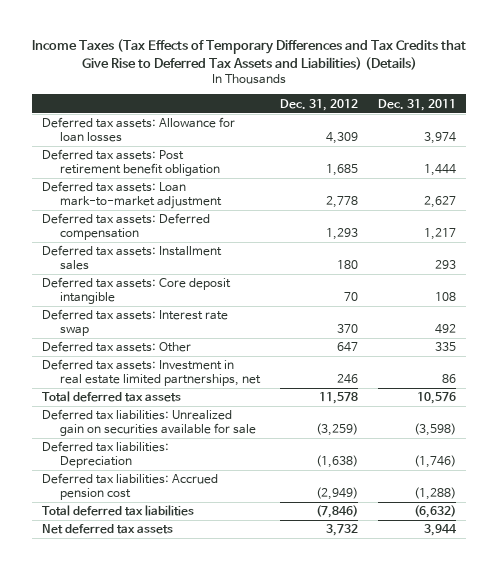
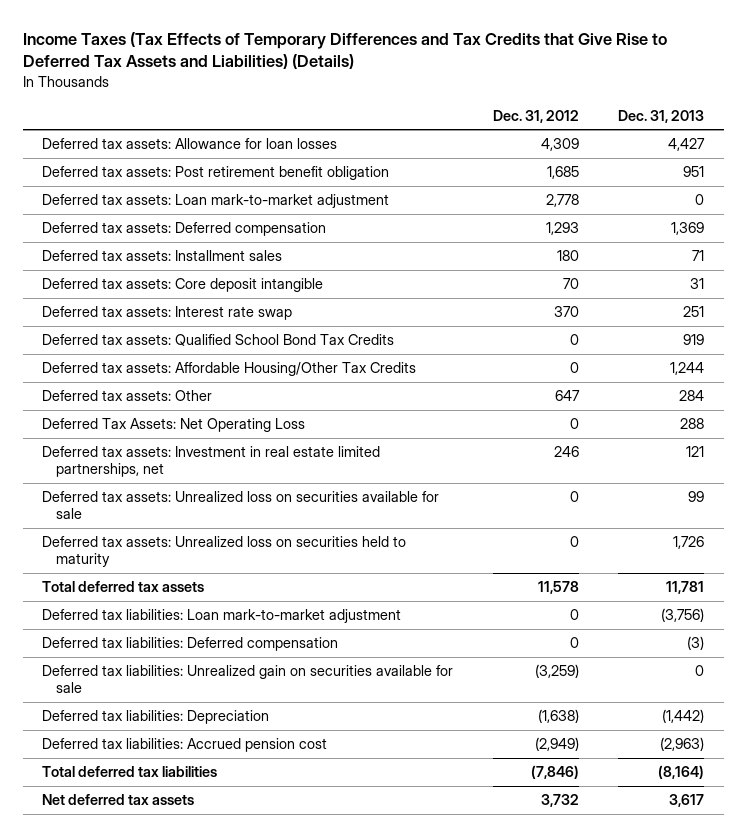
[377,98,456,111] Dec. 31, 2011 -> none
none -> [617,109,704,123] Dec. 31, 2013
none -> [42,334,395,347] Deferred tax assets: Qualified School Bond Tax Credits
none -> [42,362,417,377] Deferred tax assets: Affordable Housing/Other Tax Credits
none -> [42,418,306,433] Deferred Tax Assets: Net Operating Loss
none -> [42,491,440,520] Deferred tax assets: Unrealized loss on securities available for sale
none -> [42,536,407,568] Deferred tax assets: Unrealized loss on securities held to maturity
none -> [42,609,402,624] Deferred tax liabilities: Loan mark-to-market adjustment
none -> [42,637,339,652] Deferred tax liabilities: Deferred compensation

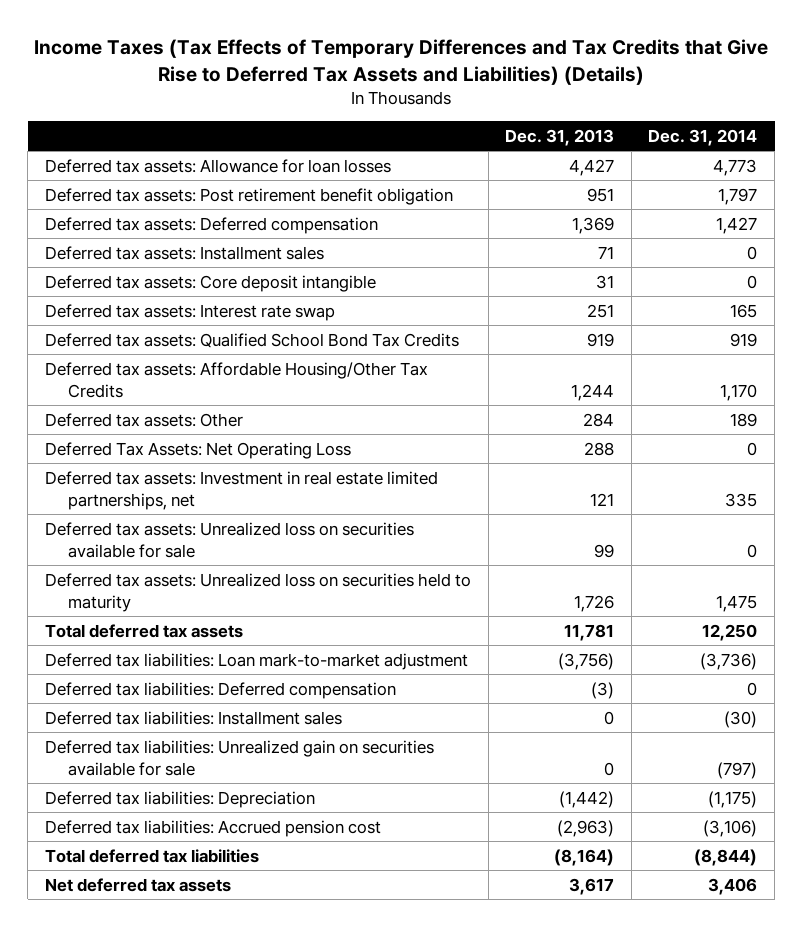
[492,109,579,123] Dec. 31, 2012 -> none
none -> [648,128,758,146] Dec. 31, 2014
[42,194,390,209] Deferred tax assets: Loan mark-to-market adjustment -> none
none -> [44,710,342,725] Deferred tax liabilities: Installment sales

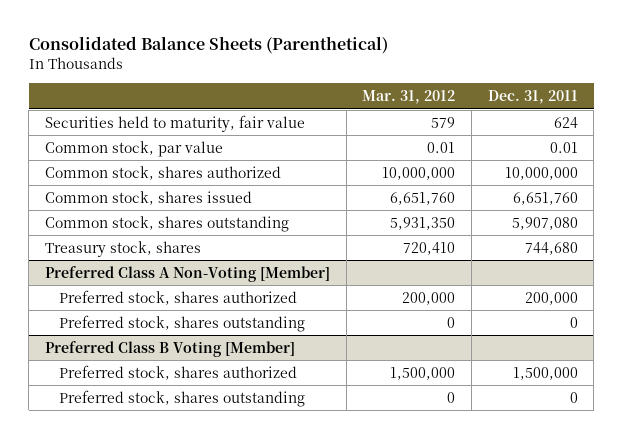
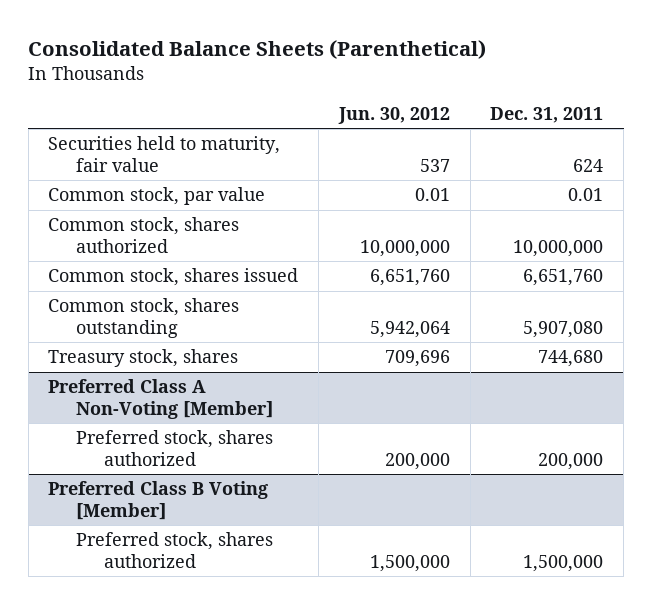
[362,90,456,105] Mar. 31, 2012 -> none
none -> [337,106,450,124] Jun. 30, 2012
[59,314,306,332] Preferred stock, shares outstanding -> none
[59,389,306,407] Preferred stock, shares outstanding -> none

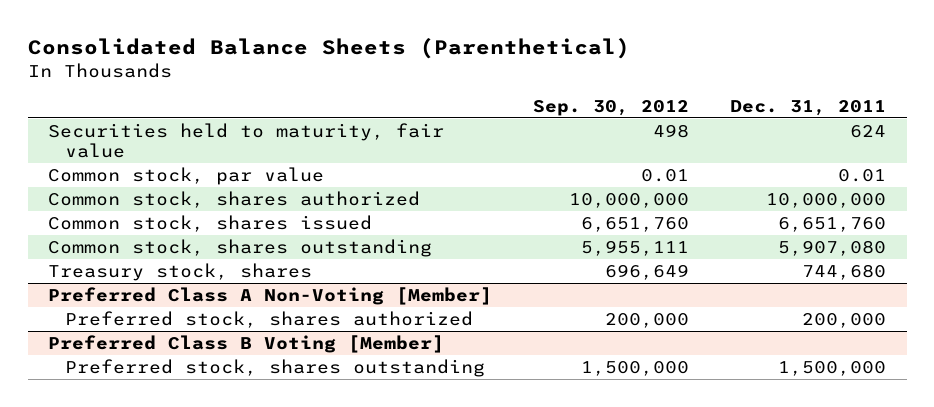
[337,106,450,124] Jun. 30, 2012 -> none
none -> [533,99,690,116] Sep. 30, 2012
[76,532,274,568] Preferred stock, shares authorized -> [65,359,486,378] Preferred stock, shares outstanding

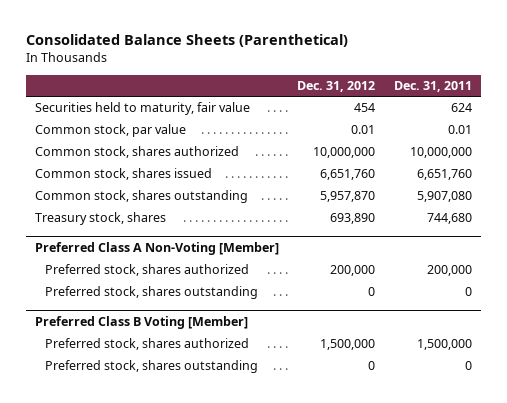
[533,99,690,116] Sep. 30, 2012 -> none
none -> [297,80,376,92] Dec. 31, 2012
none -> [45,286,259,300] Preferred stock, shares outstanding
none -> [45,338,250,351] Preferred stock, shares authorized
[778,361,887,377] 1,500,000 -> [464,361,472,371] 0

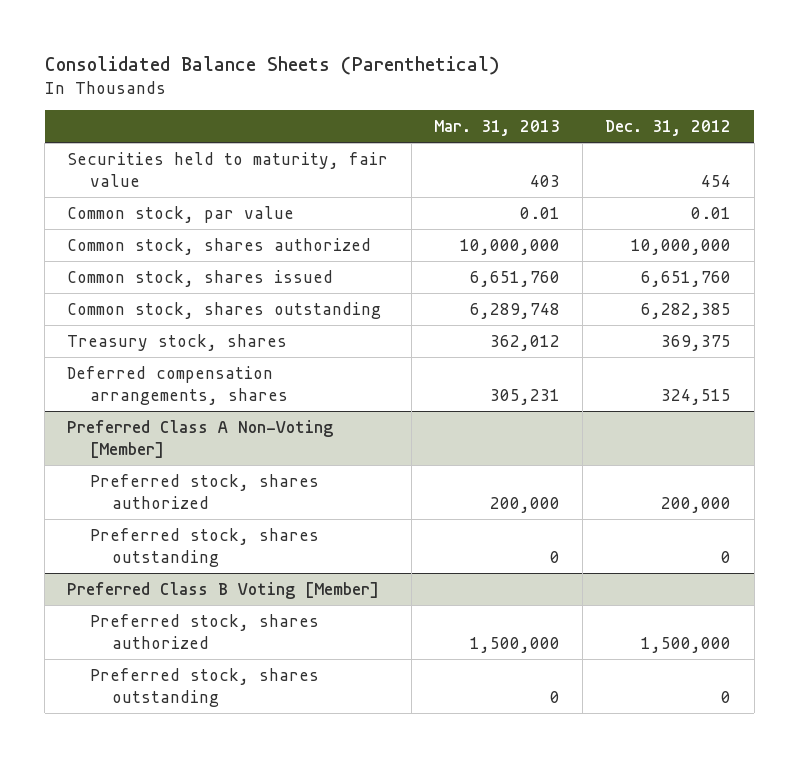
[393,80,472,92] Dec. 31, 2011 -> none
none -> [433,120,560,137] Mar. 31, 2013
[320,191,376,203] 5,957,870 -> [641,302,732,319] 6,282,385
[330,213,376,225] 693,890 -> [661,334,732,351] 369,375
none -> [67,365,288,405] Deferred compensation arrangements, shares

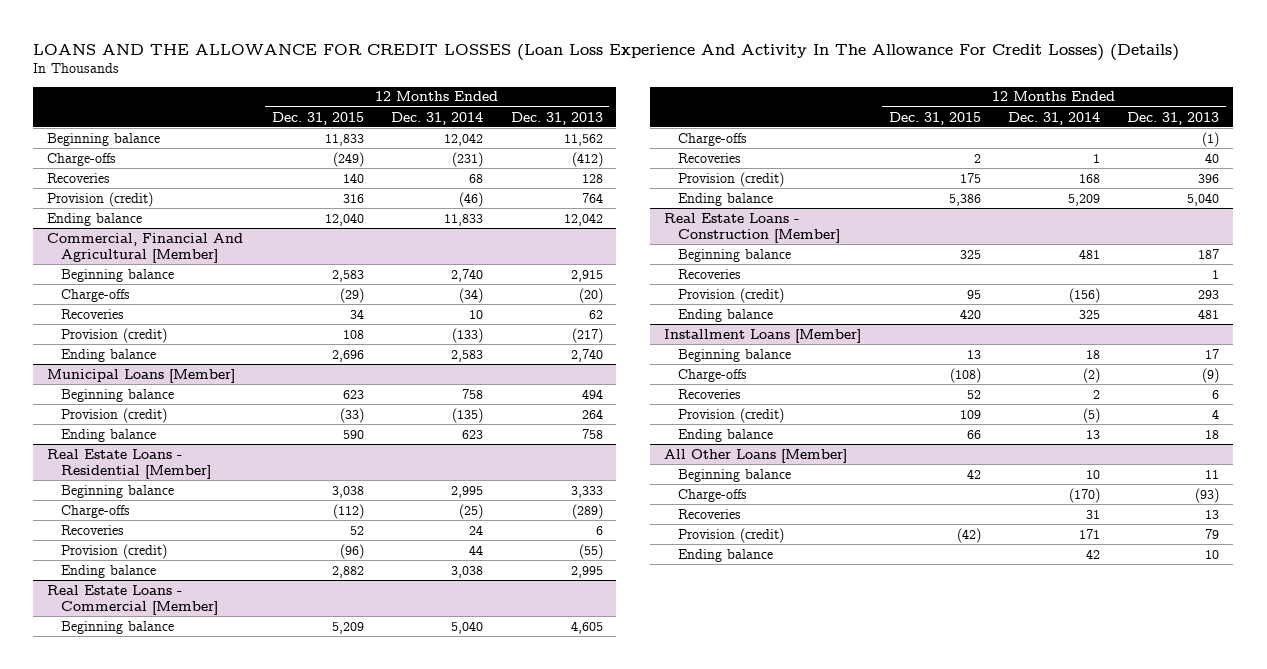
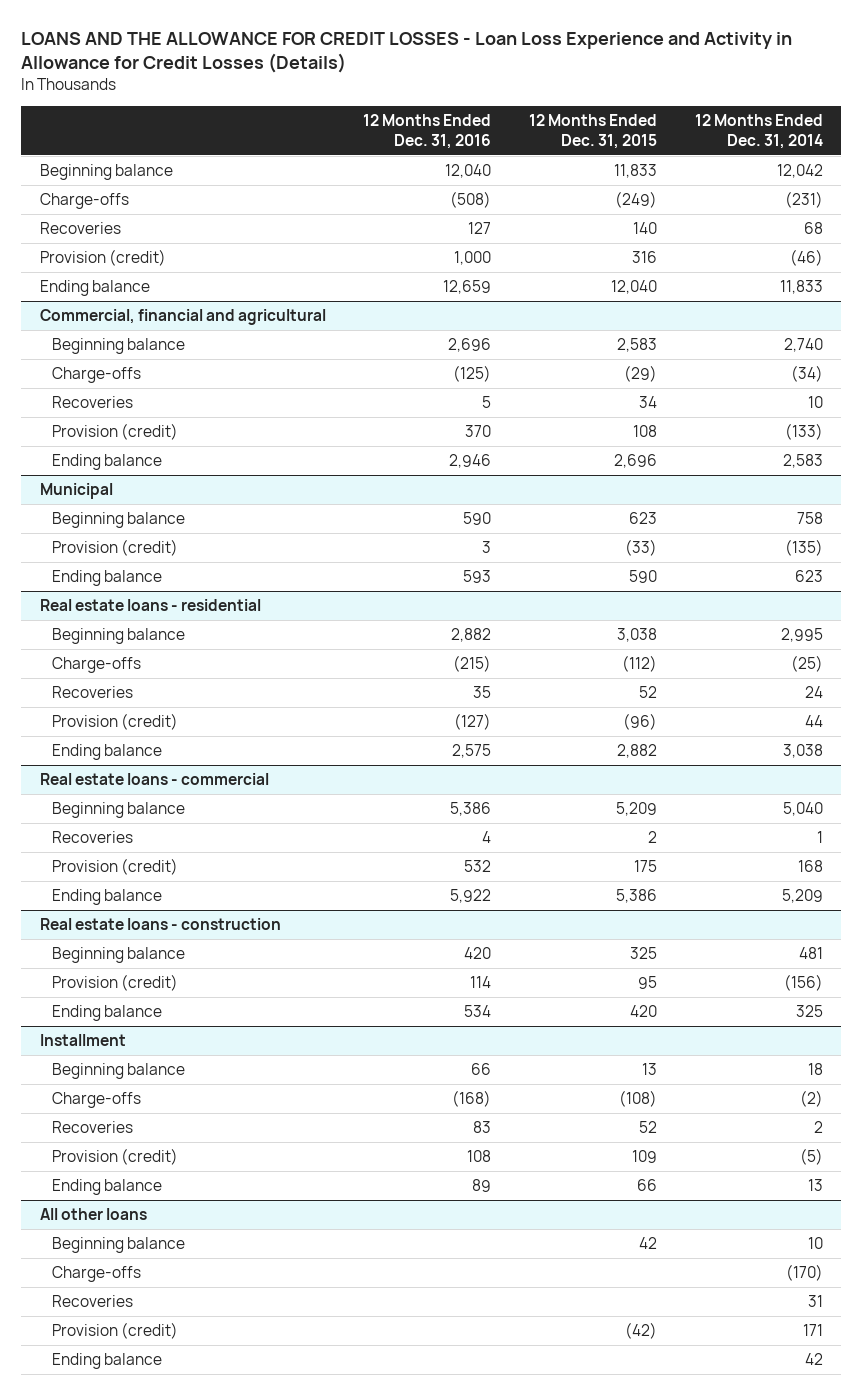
[33,43,1180,61] LOANS AND THE ALLOWANCE FOR CREDIT LOSSES (Loan Loss Experience And Activity In The Allowance For Credit Losses) (Details) -> [20,32,792,74] LOANS AND THE ALLOWANCE FOR CREDIT LOSSES - Loan Loss Experience and Activity in Allowance for Credit Losses (Details)
[510,111,603,125] Dec. 31, 2013 -> none
none -> [363,114,492,149] 12 Months Ended Dec. 31, 2016
[47,232,244,263] Commercial, Financial And Agricultural [Member] -> [39,309,326,326] Commercial, financial and agricultural
[47,368,236,383] Municipal Loans [Member] -> [39,483,113,500] Municipal
[47,448,212,479] Real Estate Loans - Residential [Member] -> [39,599,261,612] Real estate loans - residential
[47,584,219,615] Real Estate Loans - Commercial [Member] -> [39,773,269,786] Real estate loans - commercial
[678,132,748,146] Charge-offs -> none
[664,212,841,243] Real Estate Loans - Construction [Member] -> [39,918,281,931] Real estate loans - construction
[678,268,742,279] Recoveries -> none
[664,328,862,343] Installment Loans [Member] -> [39,1034,126,1047] Installment
[664,448,848,463] All Other Loans [Member] -> [39,1208,147,1221] All other loans

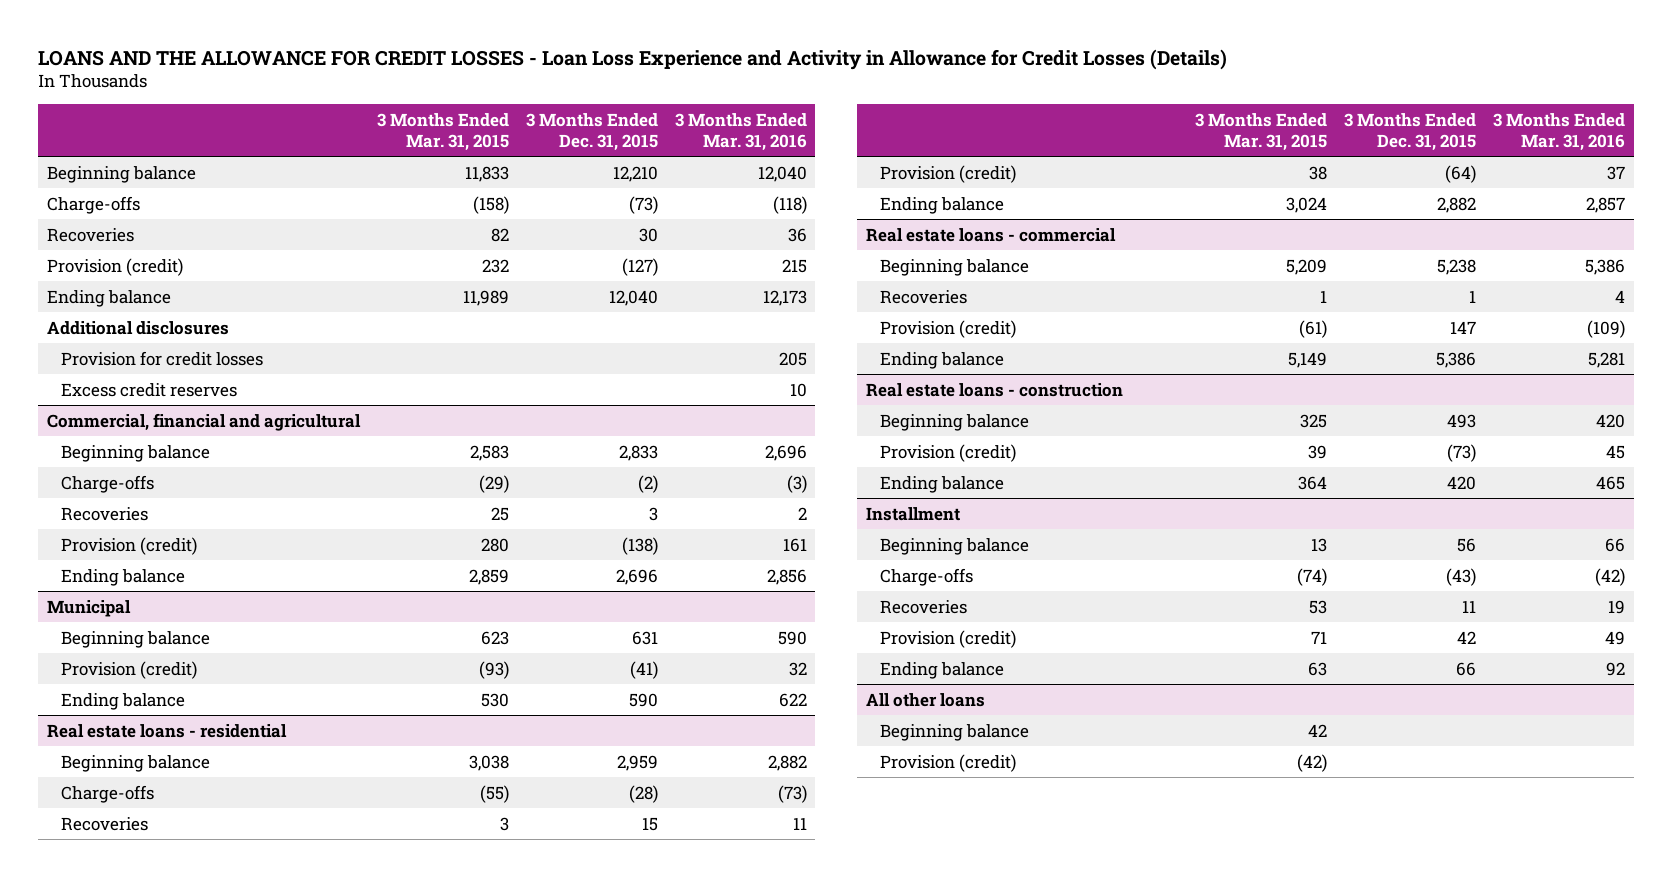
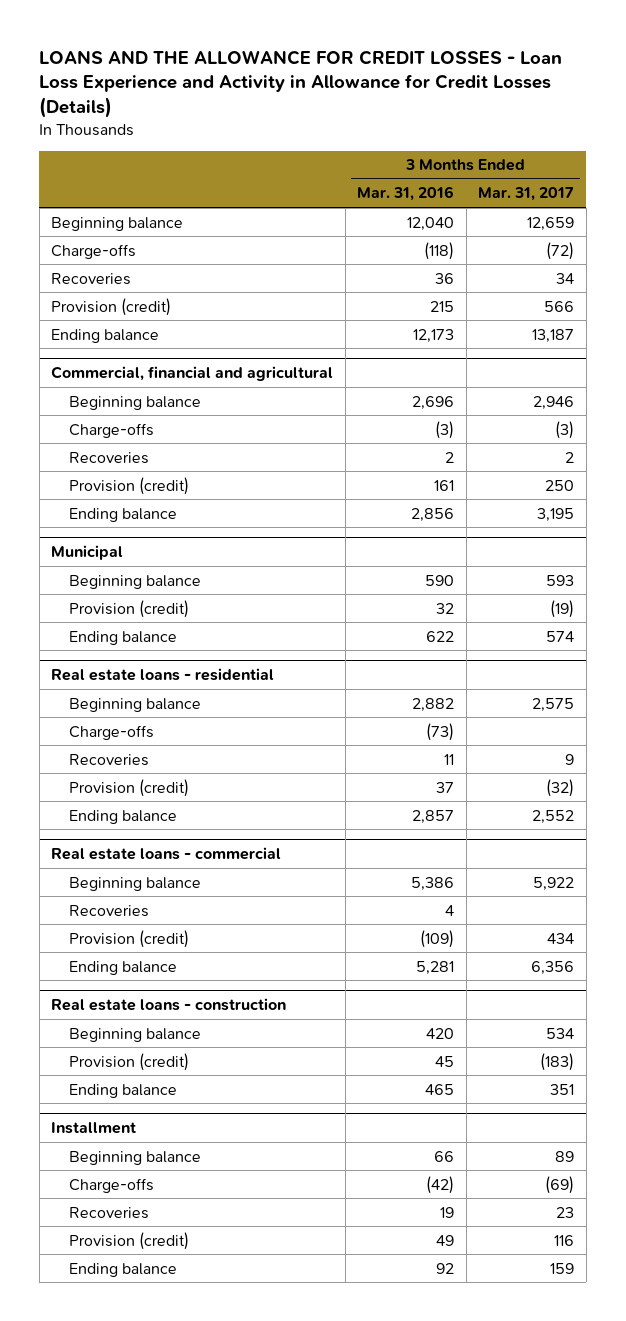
[376,112,509,151] 3 Months Ended Mar. 31, 2015 -> none
[525,112,658,151] 3 Months Ended Dec. 31, 2015 -> none
none -> [478,187,575,202] Mar. 31, 2017
[46,320,229,335] Additional disclosures -> none
[61,350,264,366] Provision for credit losses -> none
[61,382,238,397] Excess credit reserves -> none
[865,692,985,707] All other loans -> none
[879,723,1029,741] Beginning balance -> none
[879,753,1016,772] Provision (credit) -> none

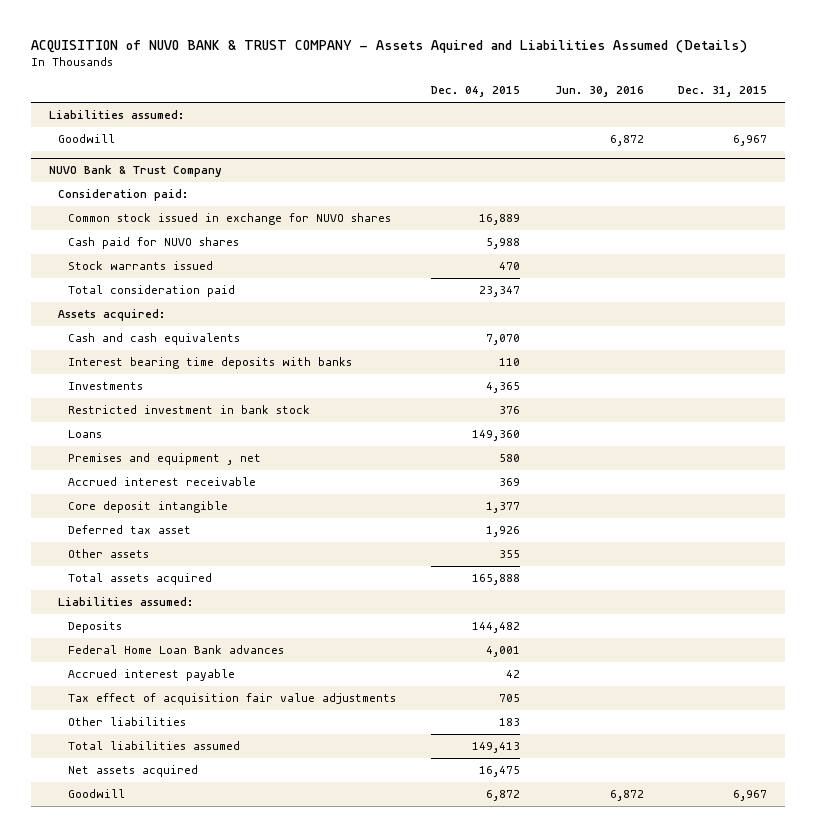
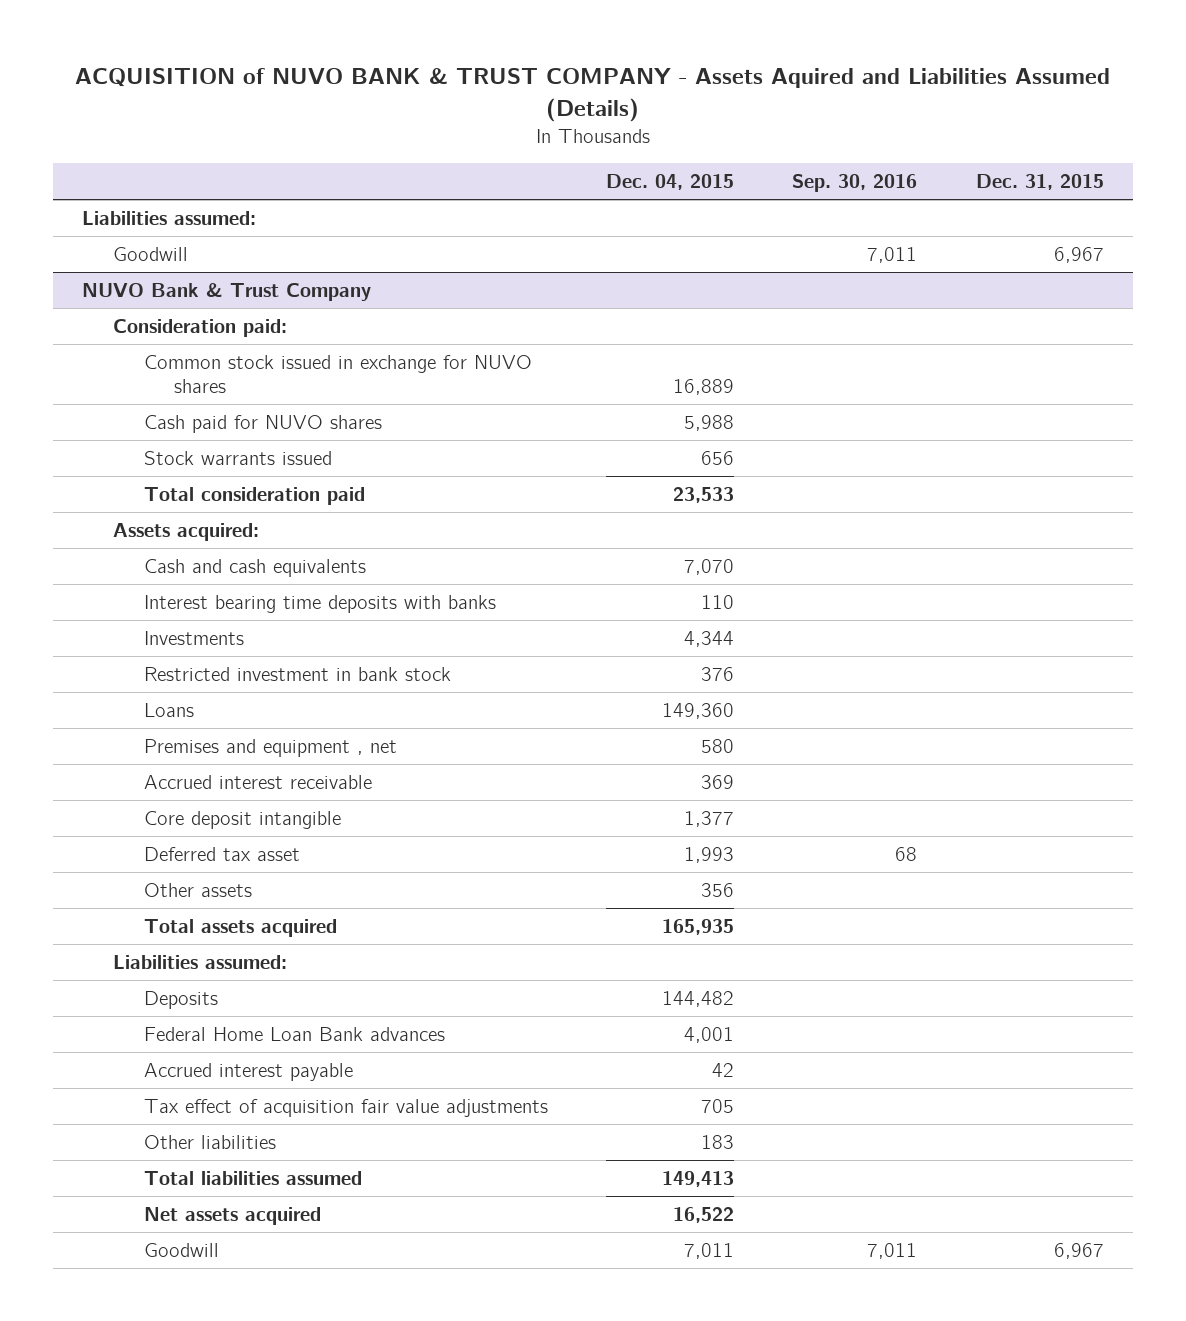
[554,86,644,98] Jun. 30, 2016 -> none
none -> [792,174,918,193] Sep. 30, 2016
[499,262,521,271] 470 -> [701,450,735,465] 656
[479,286,521,298] 23,347 -> [673,486,735,503] 23,533
[486,382,521,394] 4,365 -> [684,630,735,647] 4,344
[486,526,521,538] 1,926 -> [684,846,735,863] 1,993
[499,550,521,559] 355 -> [701,882,735,897] 356
[472,574,521,586] 165,888 -> [662,918,735,935] 165,935
[479,766,521,778] 16,475 -> [673,1206,735,1223] 16,522
[486,790,521,802] 6,872 -> [684,1242,735,1259] 7,011

